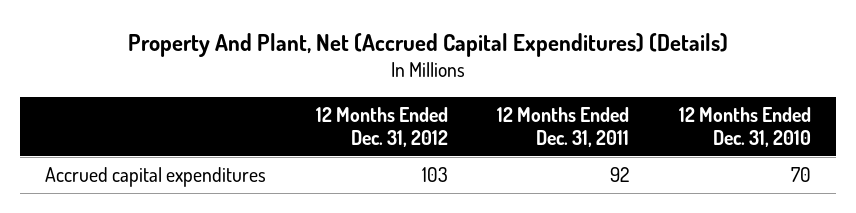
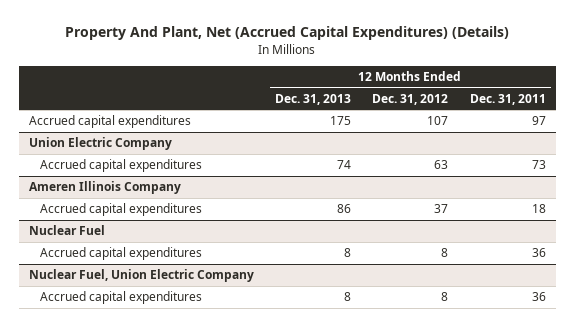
[679,106,812,147] 12 Months Ended Dec. 31, 2010 -> none
none -> [275,93,352,105] Dec. 31, 2013
[421,167,448,183] 103 -> [427,116,449,126] 107
[610,167,630,183] 92 -> [531,116,546,126] 97
none -> [29,137,173,151] Union Electric Company
none -> [39,159,202,173] Accrued capital expenditures
none -> [29,181,182,195] Ameren Illinois Company
none -> [39,203,202,217] Accrued capital expenditures
none -> [29,225,106,236] Nuclear Fuel
none -> [39,247,202,261] Accrued capital expenditures
none -> [29,269,255,283] Nuclear Fuel, Union Electric Company
none -> [39,291,202,305] Accrued capital expenditures

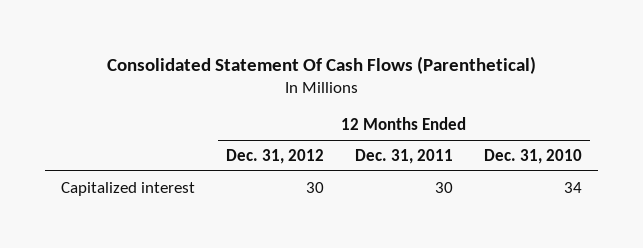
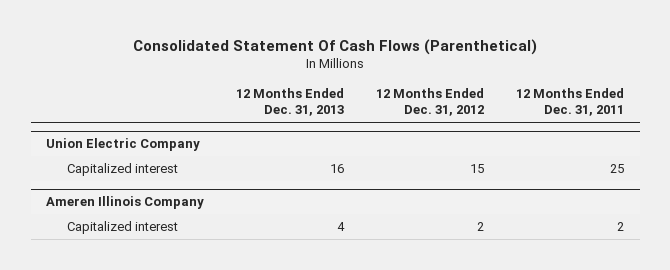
[484,148,583,164] Dec. 31, 2010 -> none
none -> [236,88,345,117] 12 Months Ended Dec. 31, 2013
none -> [46,138,201,152] Union Electric Company
[305,181,324,193] 30 -> [469,164,484,174] 15
[435,181,454,193] 30 -> [609,164,624,174] 25
none -> [46,196,205,210] Ameren Illinois Company
none -> [66,221,178,235] Capitalized interest

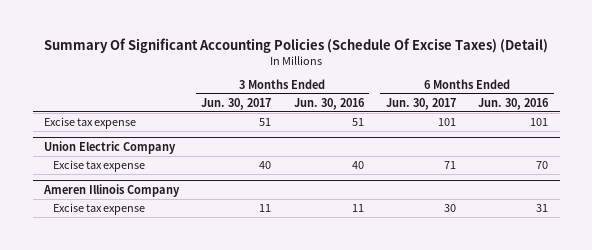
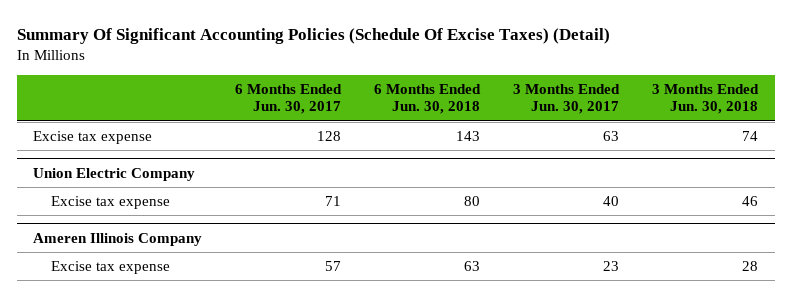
[293,97,365,110] Jun. 30, 2016 -> none
[478,97,550,110] Jun. 30, 2016 -> none
none -> [374,83,482,115] 6 Months Ended Jun. 30, 2018
none -> [652,83,760,115] 3 Months Ended Jun. 30, 2018
[259,118,272,127] 51 -> [603,130,620,141] 63
[437,118,456,127] 101 -> [317,130,342,141] 128
[259,204,272,213] 11 -> [603,260,620,271] 23
[443,204,456,213] 30 -> [325,260,342,271] 57

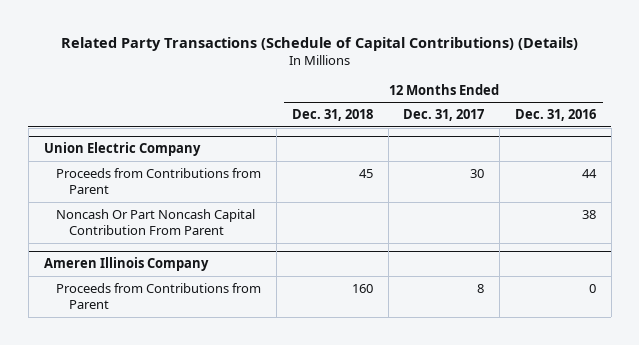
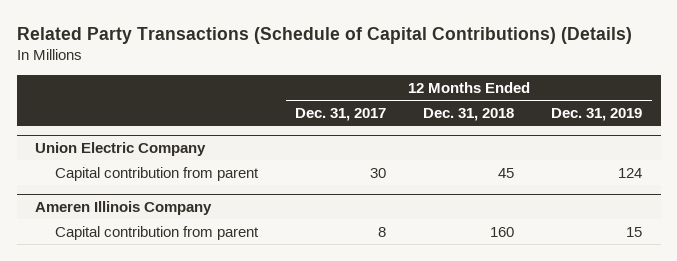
[514,109,596,122] Dec. 31, 2016 -> none
none -> [551,107,643,121] Dec. 31, 2019
[56,208,256,236] Noncash Or Part Noncash Capital Contribution From Parent -> none
[56,167,262,195] Proceeds from Contributions from Parent -> [55,166,260,181] Capital contribution from parent
[56,282,262,310] Proceeds from Contributions from Parent -> [55,225,260,240] Capital contribution from parent

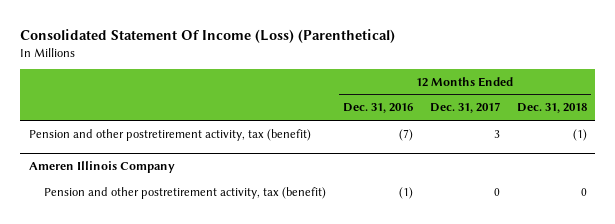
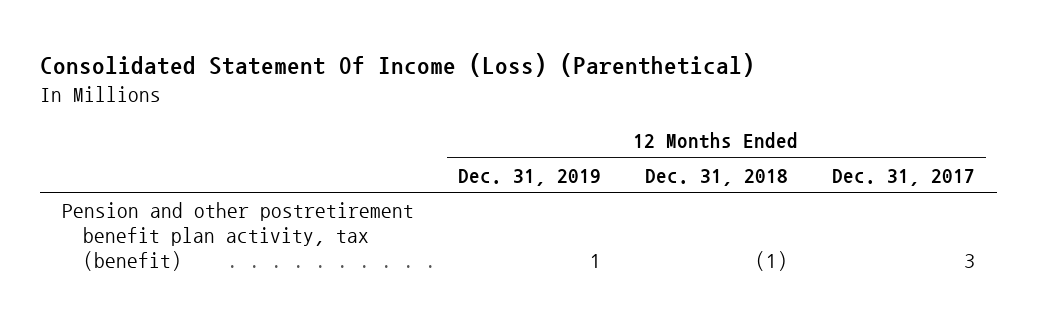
[343,103,414,114] Dec. 31, 2016 -> none
none -> [457,168,601,186] Dec. 31, 2019
[28,161,175,174] Ameren Illinois Company -> none
[44,186,327,199] Pension and other postretirement activity, tax (benefit) -> none
[28,128,311,141] Pension and other postretirement activity, tax (benefit) -> [61,202,414,272] Pension and other postretirement benefit plan activity, tax (benefit)

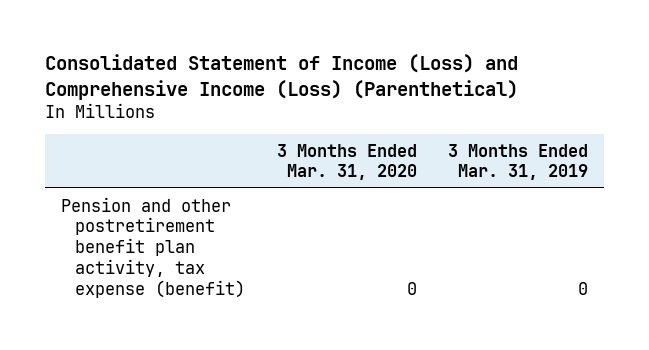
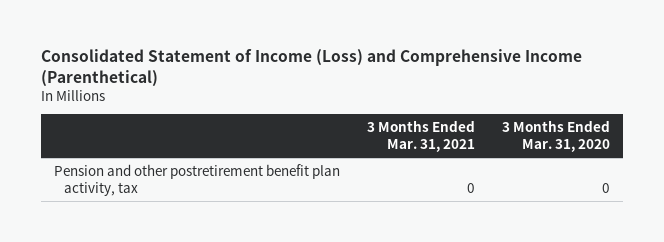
[44,54,518,100] Consolidated Statement of Income (Loss) and Comprehensive Income (Loss) (Parenthetical) -> [40,48,582,87] Consolidated Statement of Income (Loss) and Comprehensive Income (Parenthetical)
[448,143,589,181] 3 Months Ended Mar. 31, 2019 -> none
none -> [367,120,476,153] 3 Months Ended Mar. 31, 2021
[60,196,246,298] Pension and other postretirement benefit plan activity, tax expense (benefit) -> [54,163,341,196] Pension and other postretirement benefit plan activity, tax

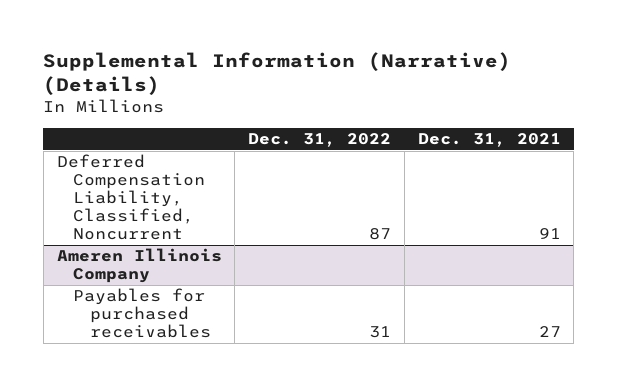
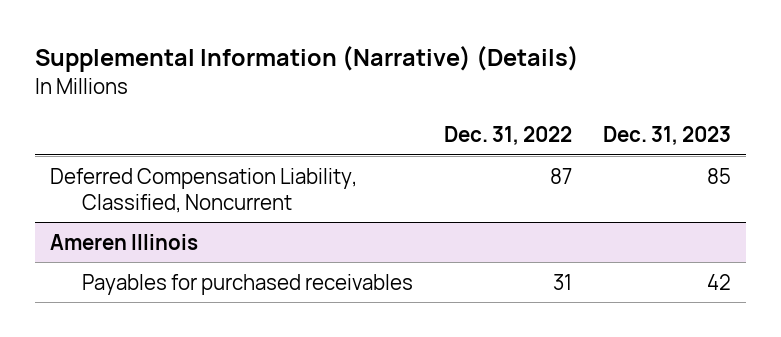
[417,133,561,148] Dec. 31, 2021 -> none
none -> [602,125,731,145] Dec. 31, 2023
[56,248,222,284] Ameren Illinois Company -> [50,233,199,250] Ameren Illinois

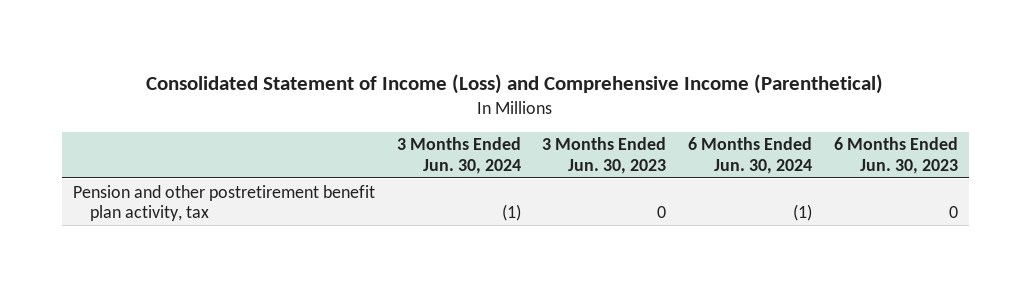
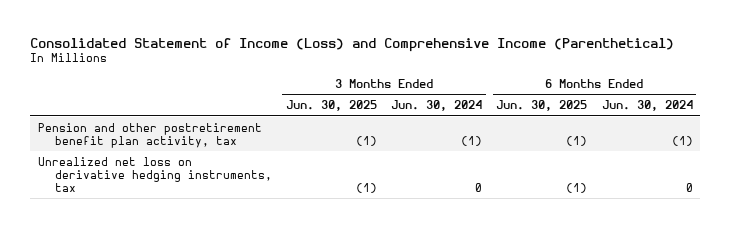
[542,137,667,175] 3 Months Ended Jun. 30, 2023 -> none
[833,137,958,175] 6 Months Ended Jun. 30, 2023 -> none
none -> [285,100,377,112] Jun. 30, 2025
none -> [496,100,588,112] Jun. 30, 2025
none -> [37,156,272,192] Unrealized net loss on derivative hedging instruments, tax

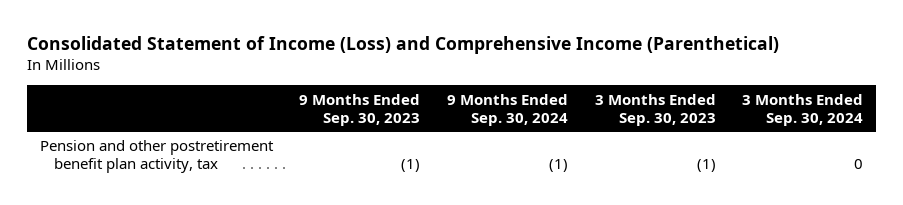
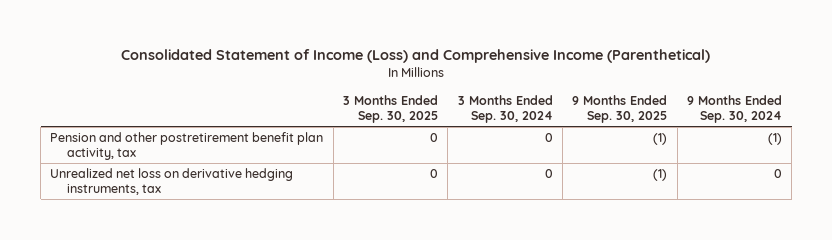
[299,93,421,126] 9 Months Ended Sep. 30, 2023 -> none
[594,93,716,126] 3 Months Ended Sep. 30, 2023 -> none
none -> [343,95,439,123] 3 Months Ended Sep. 30, 2025
none -> [572,95,668,123] 9 Months Ended Sep. 30, 2025
none -> [50,168,294,196] Unrealized net loss on derivative hedging instruments, tax

